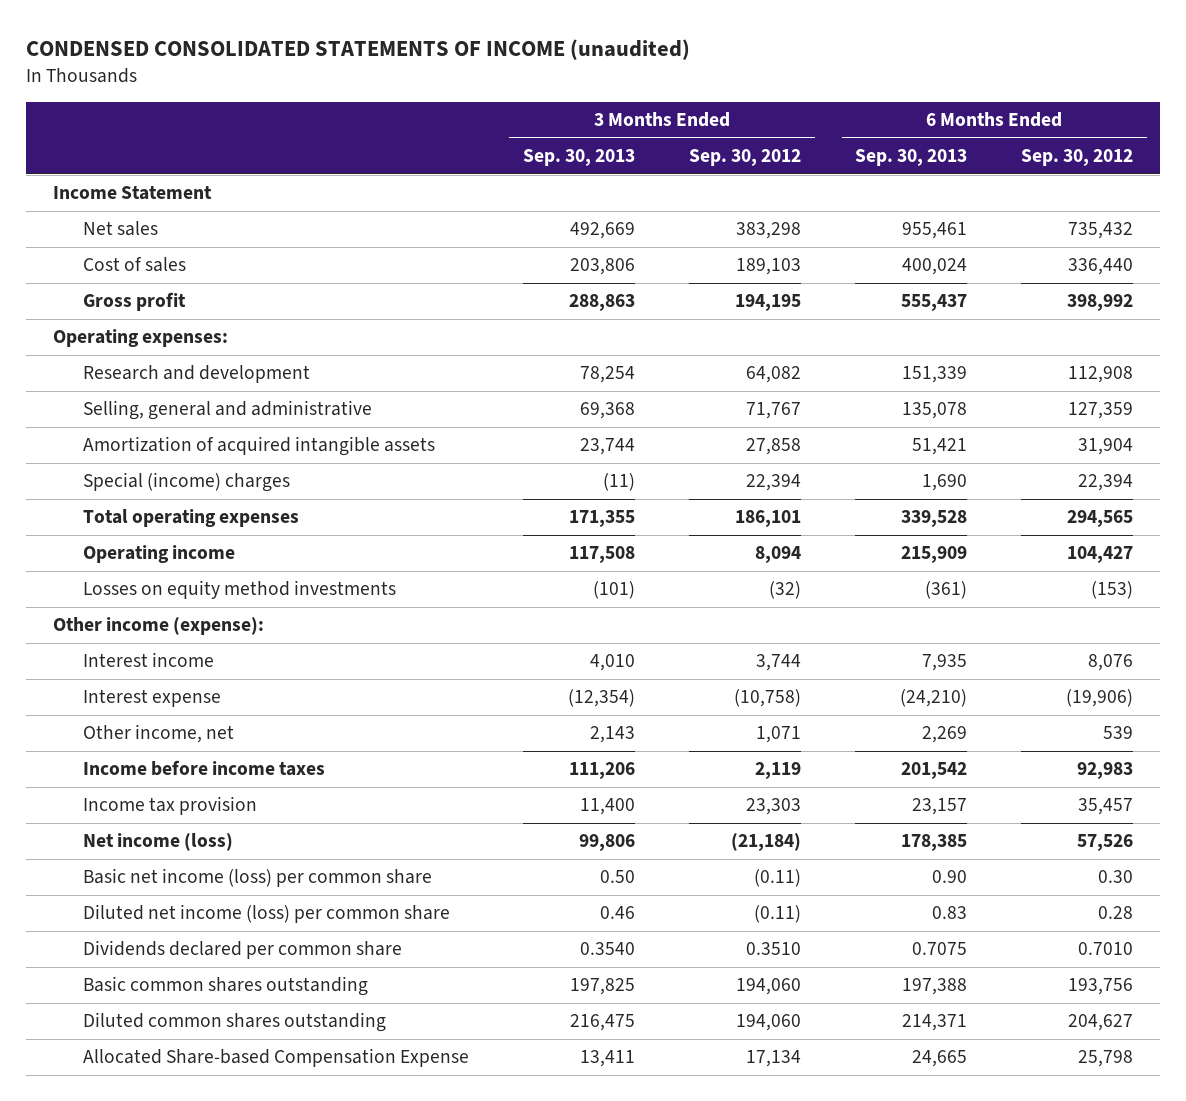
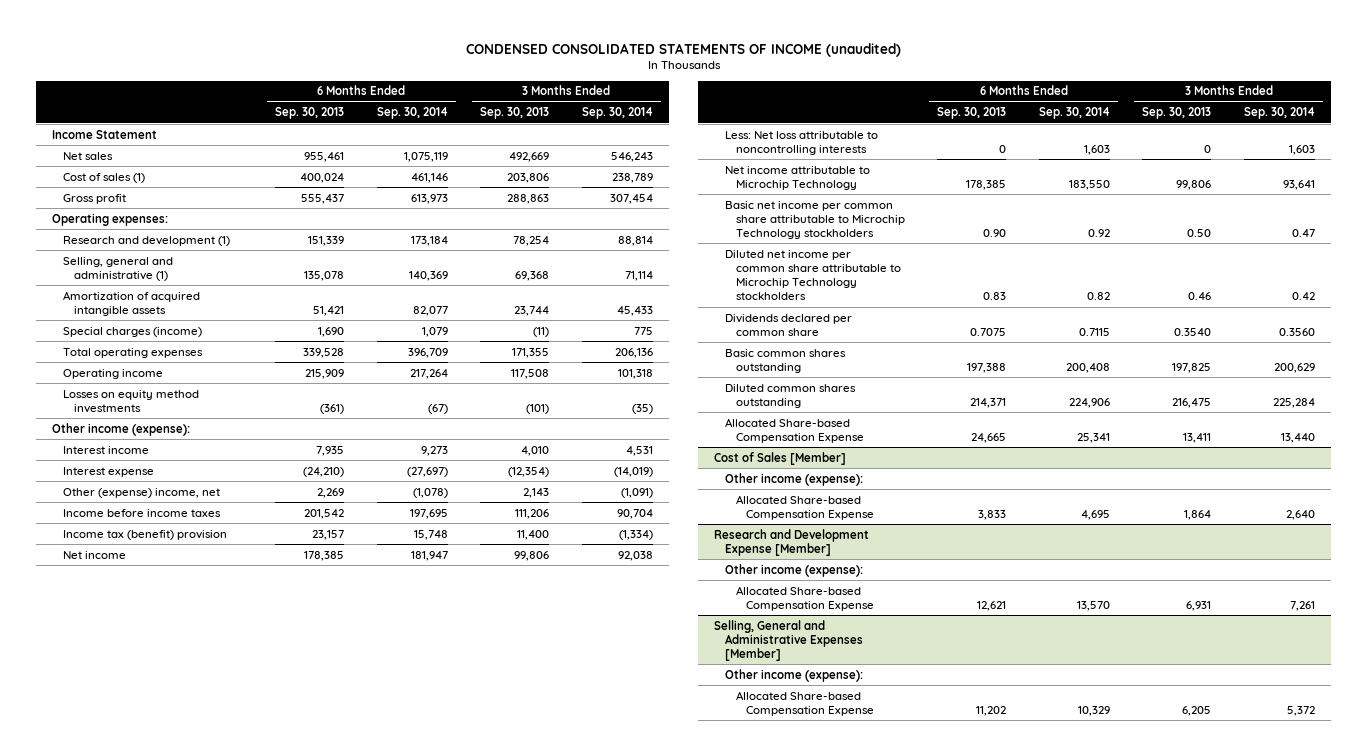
[689,149,802,167] Sep. 30, 2012 -> none
[1021,149,1134,167] Sep. 30, 2012 -> none
none -> [376,107,448,120] Sep. 30, 2014
none -> [581,107,653,120] Sep. 30, 2014
[82,257,186,273] Cost of sales -> [62,172,145,183] Cost of sales (1)
[82,365,310,384] Research and development -> [62,235,230,246] Research and development (1)
[82,400,372,421] Selling, general and administrative -> [62,256,173,281] Selling, general and administrative (1)
[82,472,290,493] Special (income) charges -> [62,326,202,337] Special charges (income)
[82,724,234,744] Other income, net -> [62,487,220,498] Other (expense) income, net
[82,796,257,816] Income tax provision -> [62,529,227,540] Income tax (benefit) provision
none -> [62,550,126,559] Net income
none -> [724,130,878,155] Less: Net loss attributable to noncontrolling interests
[82,833,233,852] Net income (loss) -> [724,165,870,190] Net income attributable to Microchip Technology
[82,868,432,888] Basic net income (loss) per common share -> [724,200,905,240] Basic net income per common share attributable to Microchip Technology stockholders
[82,904,450,924] Diluted net income (loss) per common share -> [724,249,901,301] Diluted net income per common share attributable to Microchip Technology stockholders
none -> [714,451,847,465] Cost of Sales [Member]
none -> [724,472,863,486] Other income (expense):
none -> [735,494,875,520] Allocated Share-based Compensation Expense
none -> [714,528,870,556] Research and Development Expense [Member]
none -> [724,563,863,577] Other income (expense):
none -> [735,585,875,611] Allocated Share-based Compensation Expense
none -> [714,619,863,662] Selling, General and Administrative Expenses [Member]
none -> [724,668,863,682] Other income (expense):
none -> [735,690,875,716] Allocated Share-based Compensation Expense

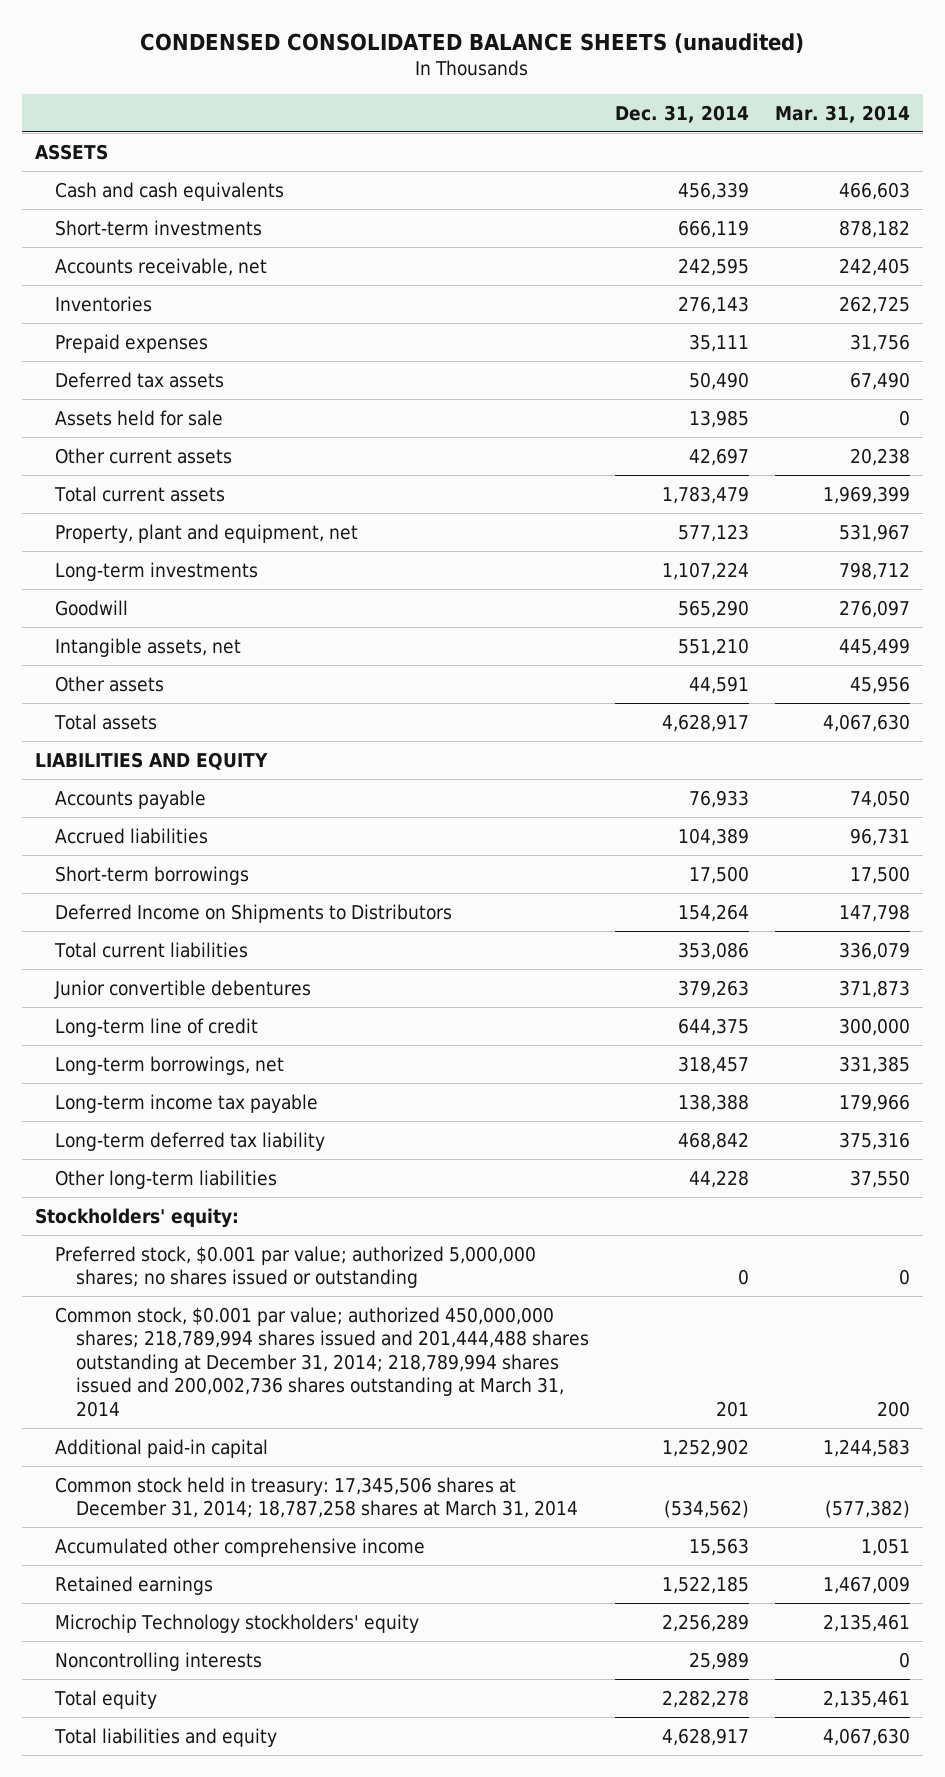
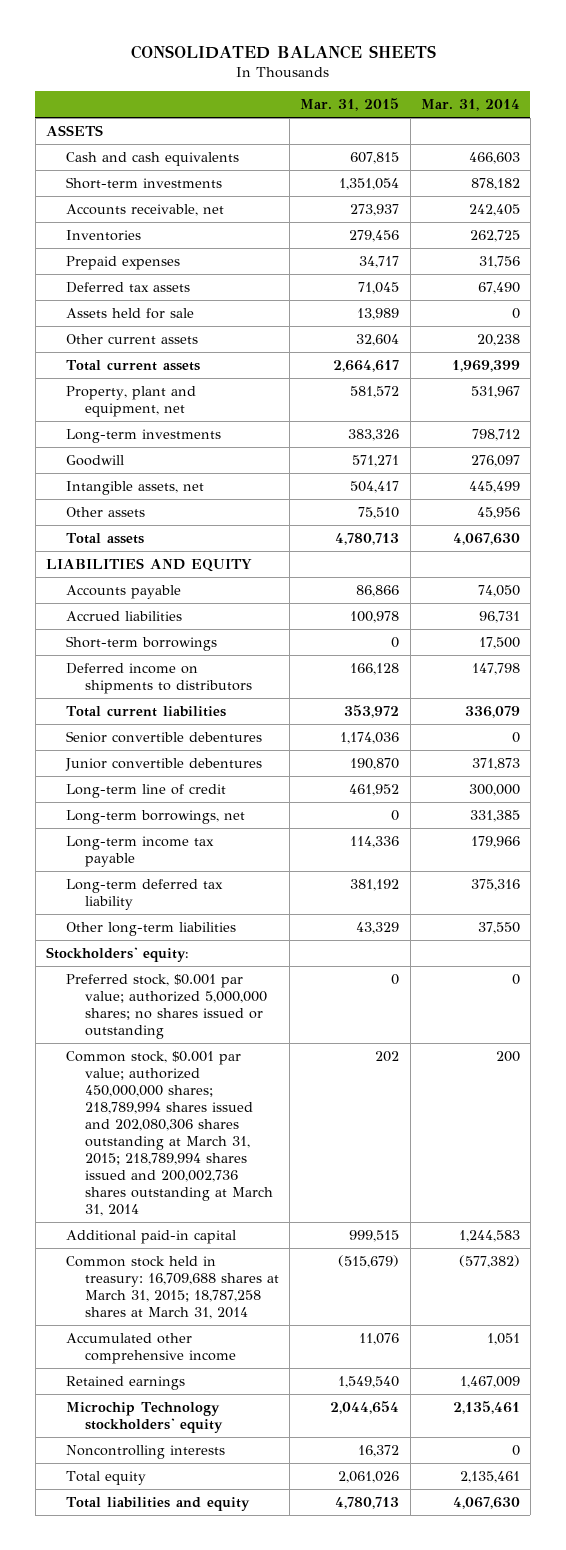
[140,33,805,54] CONDENSED CONSOLIDATED BALANCE SHEETS (unaudited) -> [130,44,436,59] CONSOLIDATED BALANCE SHEETS
[614,104,749,123] Dec. 31, 2014 -> none
none -> [300,98,400,112] Mar. 31, 2015
[55,903,453,923] Deferred Income on Shipments to Distributors -> [65,662,253,694] Deferred income on shipments to distributors
none -> [65,730,262,743] Senior convertible debentures
[55,1306,589,1418] Common stock, $0.001 par value; authorized 450,000,000 shares; 218,789,994 shares issued and 201,444,488 shares outstanding at December 31, 2014; 218,789,994 shares issued and 200,002,736 shares outstanding at March 31, 2014 -> [65,1050,274,1217] Common stock, $0.001 par value; authorized 450,000,000 shares; 218,789,994 shares issued and 202,080,306 shares outstanding at March 31, 2015; 218,789,994 shares issued and 200,002,736 shares outstanding at March 31, 2014
[55,1476,578,1519] Common stock held in treasury: 17,345,506 shares at December 31, 2014; 18,787,258 shares at March 31, 2014 -> [65,1255,280,1319] Common stock held in treasury: 16,709,688 shares at March 31, 2015; 18,787,258 shares at March 31, 2014

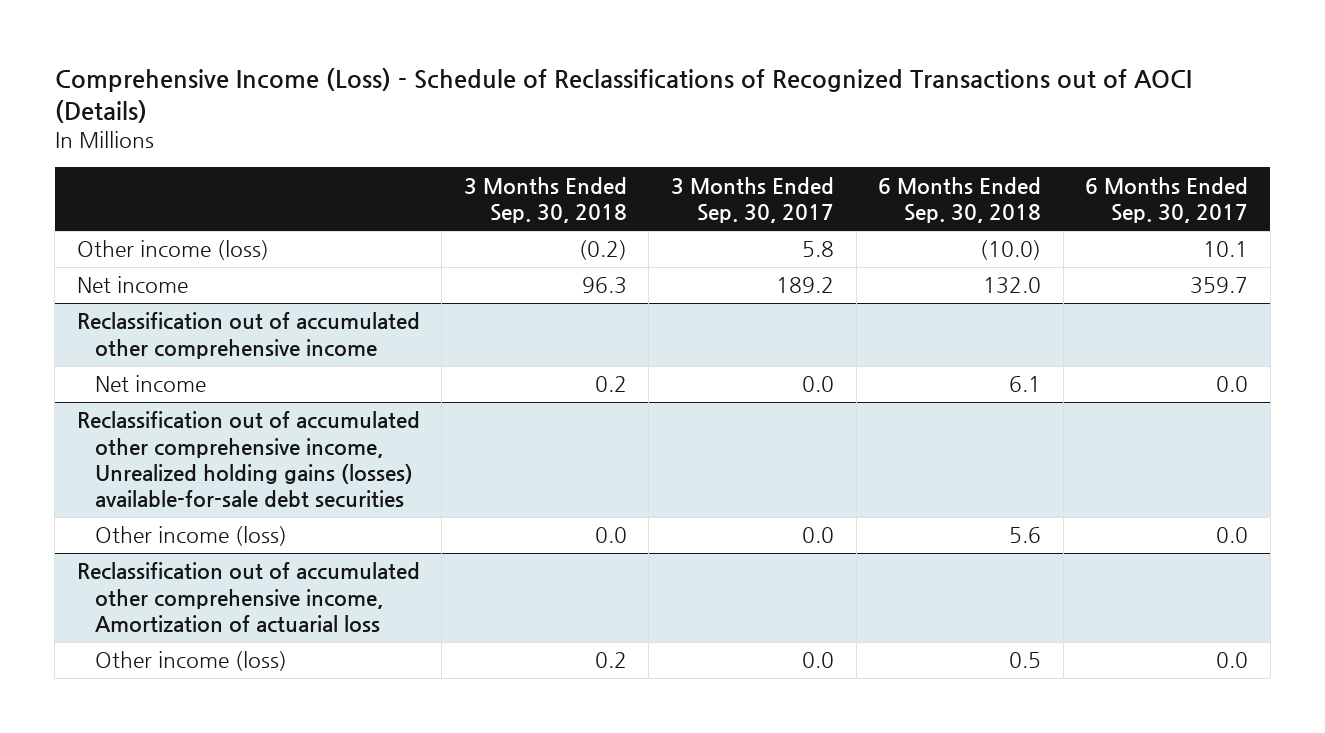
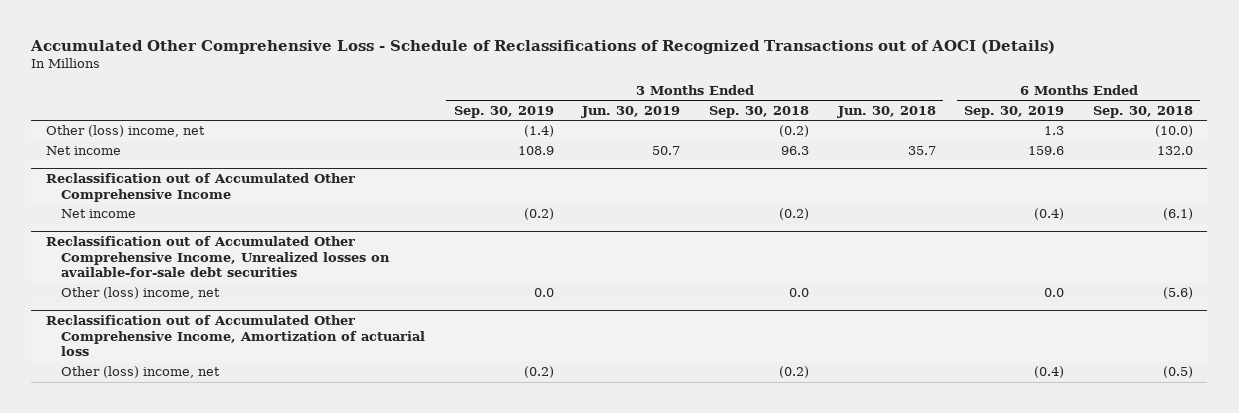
[54,67,1192,123] Comprehensive Income (Loss) - Schedule of Reclassifications of Recognized Transactions out of AOCI (Details) -> [30,40,1056,55] Accumulated Other Comprehensive Loss - Schedule of Reclassifications of Recognized Transactions out of AOCI (Details)
[671,176,835,224] 3 Months Ended Sep. 30, 2017 -> none
[1085,176,1249,224] 6 Months Ended Sep. 30, 2017 -> none
none -> [453,106,554,119] Sep. 30, 2019
none -> [581,106,681,119] Jun. 30, 2019
none -> [836,106,936,119] Jun. 30, 2018
none -> [964,106,1065,119] Sep. 30, 2019
[76,240,269,261] Other income (loss) -> [45,125,205,138] Other (loss) income, net
[76,312,420,359] Reclassification out of accumulated other comprehensive income -> [45,173,355,202] Reclassification out of Accumulated Other Comprehensive Income
[594,376,627,393] 0.2 -> [778,208,809,221] (0.2)
[1009,376,1042,393] 6.1 -> [1162,208,1193,221] (6.1)
[76,411,420,509] Reclassification out of accumulated other comprehensive income, Unrealized holding gains (losses) available-for-sale debt securities -> [45,236,390,278] Reclassification out of Accumulated Other Comprehensive Income, Unrealized losses on available-for-sale debt securities
[95,526,288,547] Other income (loss) -> [60,287,220,300] Other (loss) income, net
[1009,527,1042,544] 5.6 -> [1162,287,1193,300] (5.6)
[76,562,420,633] Reclassification out of accumulated other comprehensive income, Amortization of actuarial loss -> [45,315,425,357] Reclassification out of Accumulated Other Comprehensive Income, Amortization of actuarial loss
[95,651,288,672] Other income (loss) -> [60,366,220,379] Other (loss) income, net
[594,652,627,669] 0.2 -> [778,366,809,379] (0.2)
[1009,652,1042,669] 0.5 -> [1162,366,1193,379] (0.5)

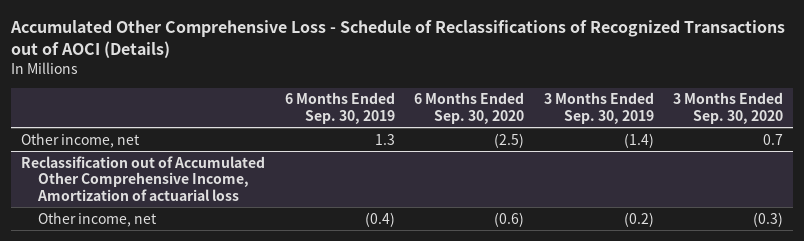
[581,106,681,119] Jun. 30, 2019 -> none
[708,106,809,119] Sep. 30, 2018 -> none
[836,106,936,119] Jun. 30, 2018 -> none
[1092,106,1193,119] Sep. 30, 2018 -> none
none -> [414,92,525,124] 6 Months Ended Sep. 30, 2020
none -> [673,92,784,124] 3 Months Ended Sep. 30, 2020
[45,146,121,156] Net income -> none
[45,173,355,202] Reclassification out of Accumulated Other Comprehensive Income -> none
[60,209,136,219] Net income -> none
[45,236,390,278] Reclassification out of Accumulated Other Comprehensive Income, Unrealized losses on available-for-sale debt securities -> none
[60,287,220,300] Other (loss) income, net -> none
[45,125,205,138] Other (loss) income, net -> [21,132,141,148] Other income, net
[60,366,220,379] Other (loss) income, net -> [37,211,157,227] Other income, net

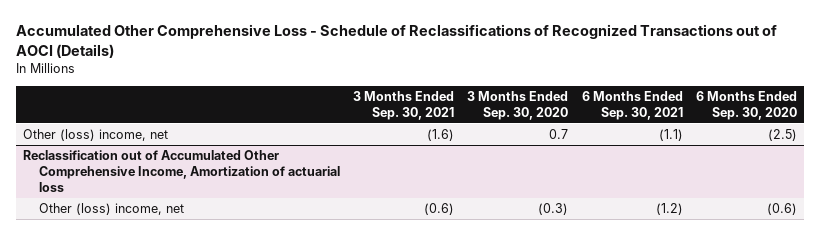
[284,92,395,124] 6 Months Ended Sep. 30, 2019 -> none
[543,92,654,124] 3 Months Ended Sep. 30, 2019 -> none
none -> [352,90,454,120] 3 Months Ended Sep. 30, 2021
none -> [581,90,683,120] 6 Months Ended Sep. 30, 2021
[21,132,141,148] Other income, net -> [23,129,169,142] Other (loss) income, net
[37,211,157,227] Other income, net -> [38,203,184,216] Other (loss) income, net

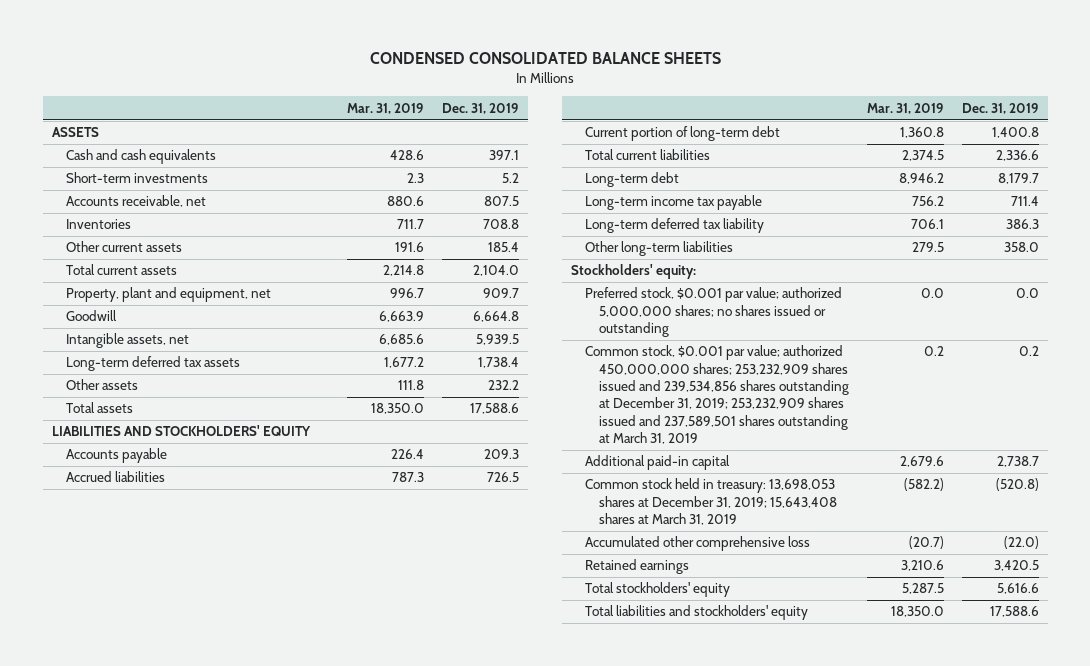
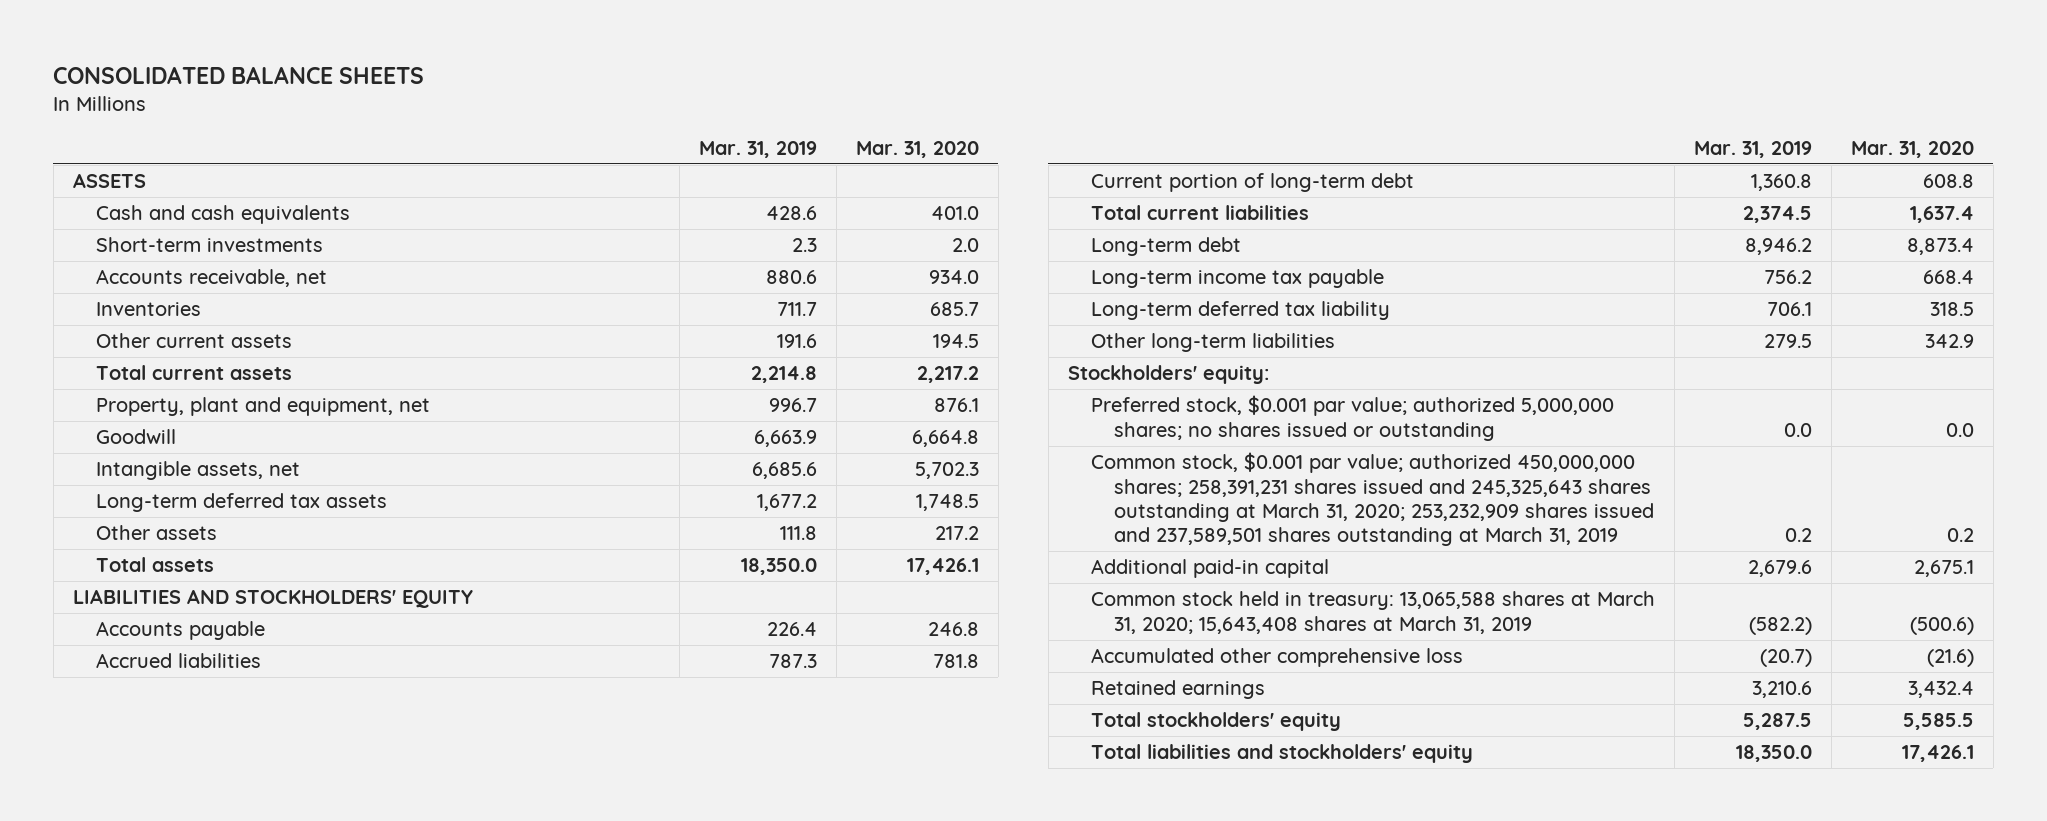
[370,52,722,65] CONDENSED CONSOLIDATED BALANCE SHEETS -> [53,66,425,85] CONSOLIDATED BALANCE SHEETS
[442,102,520,114] Dec. 31, 2019 -> none
none -> [855,140,979,158] Mar. 31, 2020
[585,345,849,445] Common stock, $0.001 par value; authorized 450,000,000 shares; 253,232,909 shares issued and 239,534,856 shares outstanding at December 31, 2019; 253,232,909 shares issued and 237,589,501 shares outstanding at March 31, 2019 -> [1090,452,1655,547] Common stock, $0.001 par value; authorized 450,000,000 shares; 258,391,231 shares issued and 245,325,643 shares outstanding at March 31, 2020; 253,232,909 shares issued and 237,589,501 shares outstanding at March 31, 2019
[585,478,837,526] Common stock held in treasury: 13,698,053 shares at December 31, 2019; 15,643,408 shares at March 31, 2019 -> [1090,591,1655,634] Common stock held in treasury: 13,065,588 shares at March 31, 2020; 15,643,408 shares at March 31, 2019

